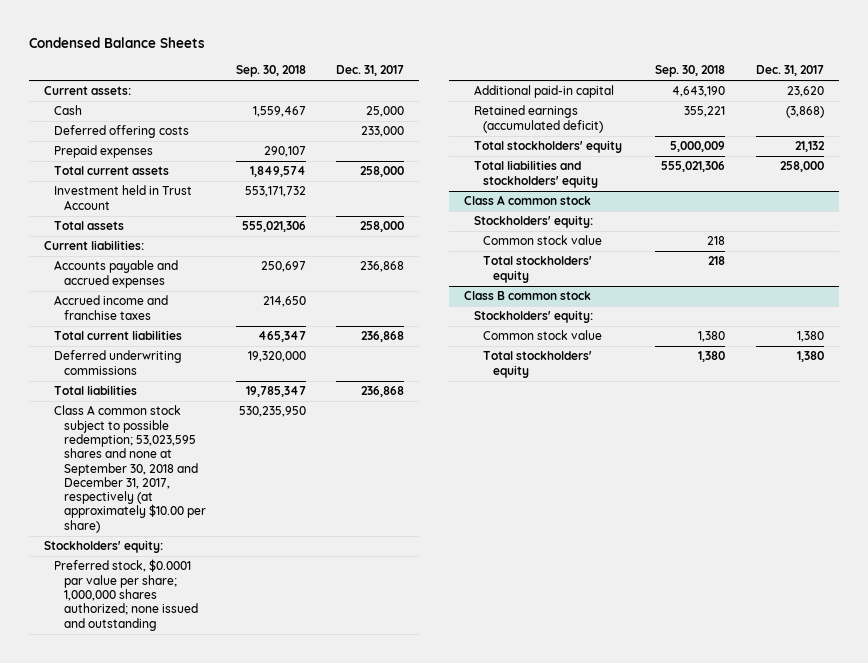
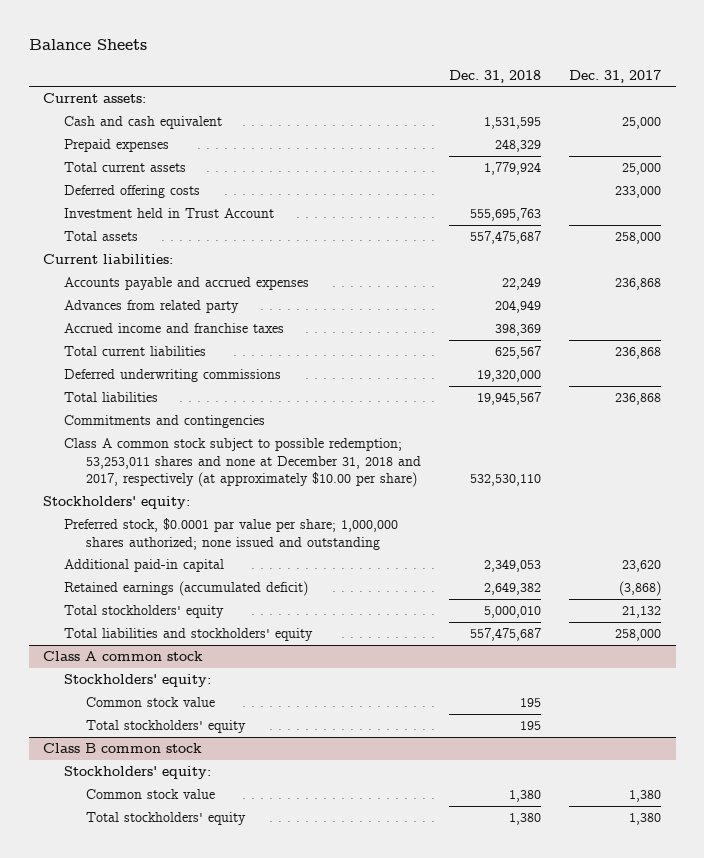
[29,36,206,48] Condensed Balance Sheets -> [28,38,147,50] Balance Sheets
[235,65,306,78] Sep. 30, 2018 -> none
none -> [449,69,542,83] Dec. 31, 2018
[53,105,82,116] Cash -> [64,116,223,130] Cash and cash equivalent
[359,166,404,178] 258,000 -> [622,163,662,176] 25,000
[53,125,189,139] Deferred offering costs -> [64,185,201,199] Deferred offering costs
none -> [64,300,240,314] Advances from related party
none -> [64,415,266,429] Commitments and contingencies
[53,405,206,533] Class A common stock subject to possible redemption; 53,023,595 shares and none at September 30, 2018 and December 31, 2017, respectively (at approximately $10.00 per share) -> [64,438,421,488] Class A common stock subject to possible redemption; 53,253,011 shares and none at December 31, 2018 and 2017, respectively (at approximately $10.00 per share)

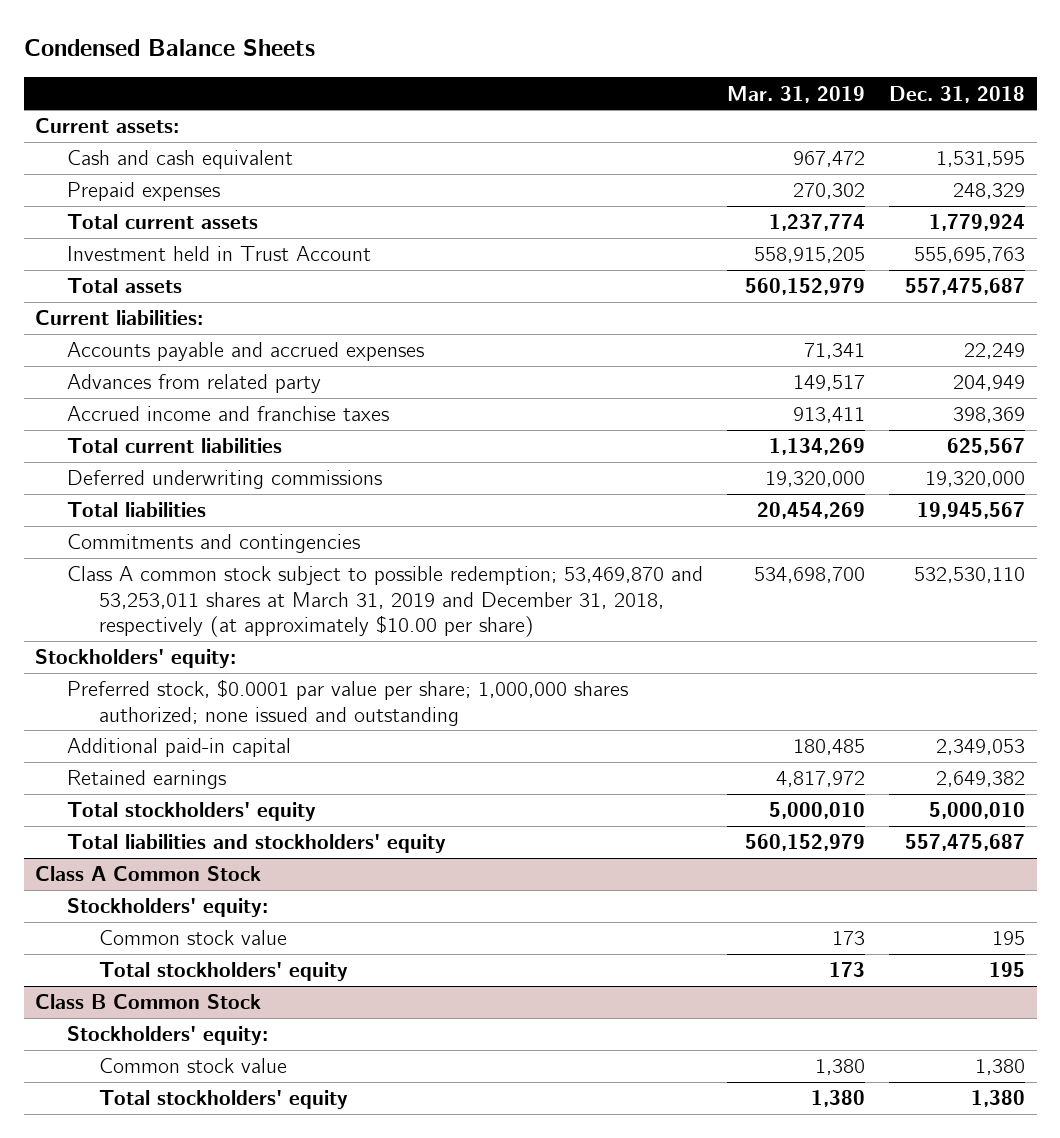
[28,38,147,50] Balance Sheets -> [23,39,315,57] Condensed Balance Sheets
[569,69,662,83] Dec. 31, 2017 -> none
none -> [727,85,866,103] Mar. 31, 2019
[64,185,201,199] Deferred offering costs -> none
[64,438,421,488] Class A common stock subject to possible redemption; 53,253,011 shares and none at December 31, 2018 and 2017, respectively (at approximately $10.00 per share) -> [67,566,704,638] Class A common stock subject to possible redemption; 53,469,870 and 53,253,011 shares at March 31, 2019 and December 31, 2018, respectively (at approximately $10.00 per share)
[64,581,309,597] Retained earnings (accumulated deficit) -> [67,770,227,790] Retained earnings
[43,651,204,662] Class A common stock -> [35,866,262,882] Class A Common Stock
[43,743,203,754] Class B common stock -> [35,994,262,1010] Class B Common Stock

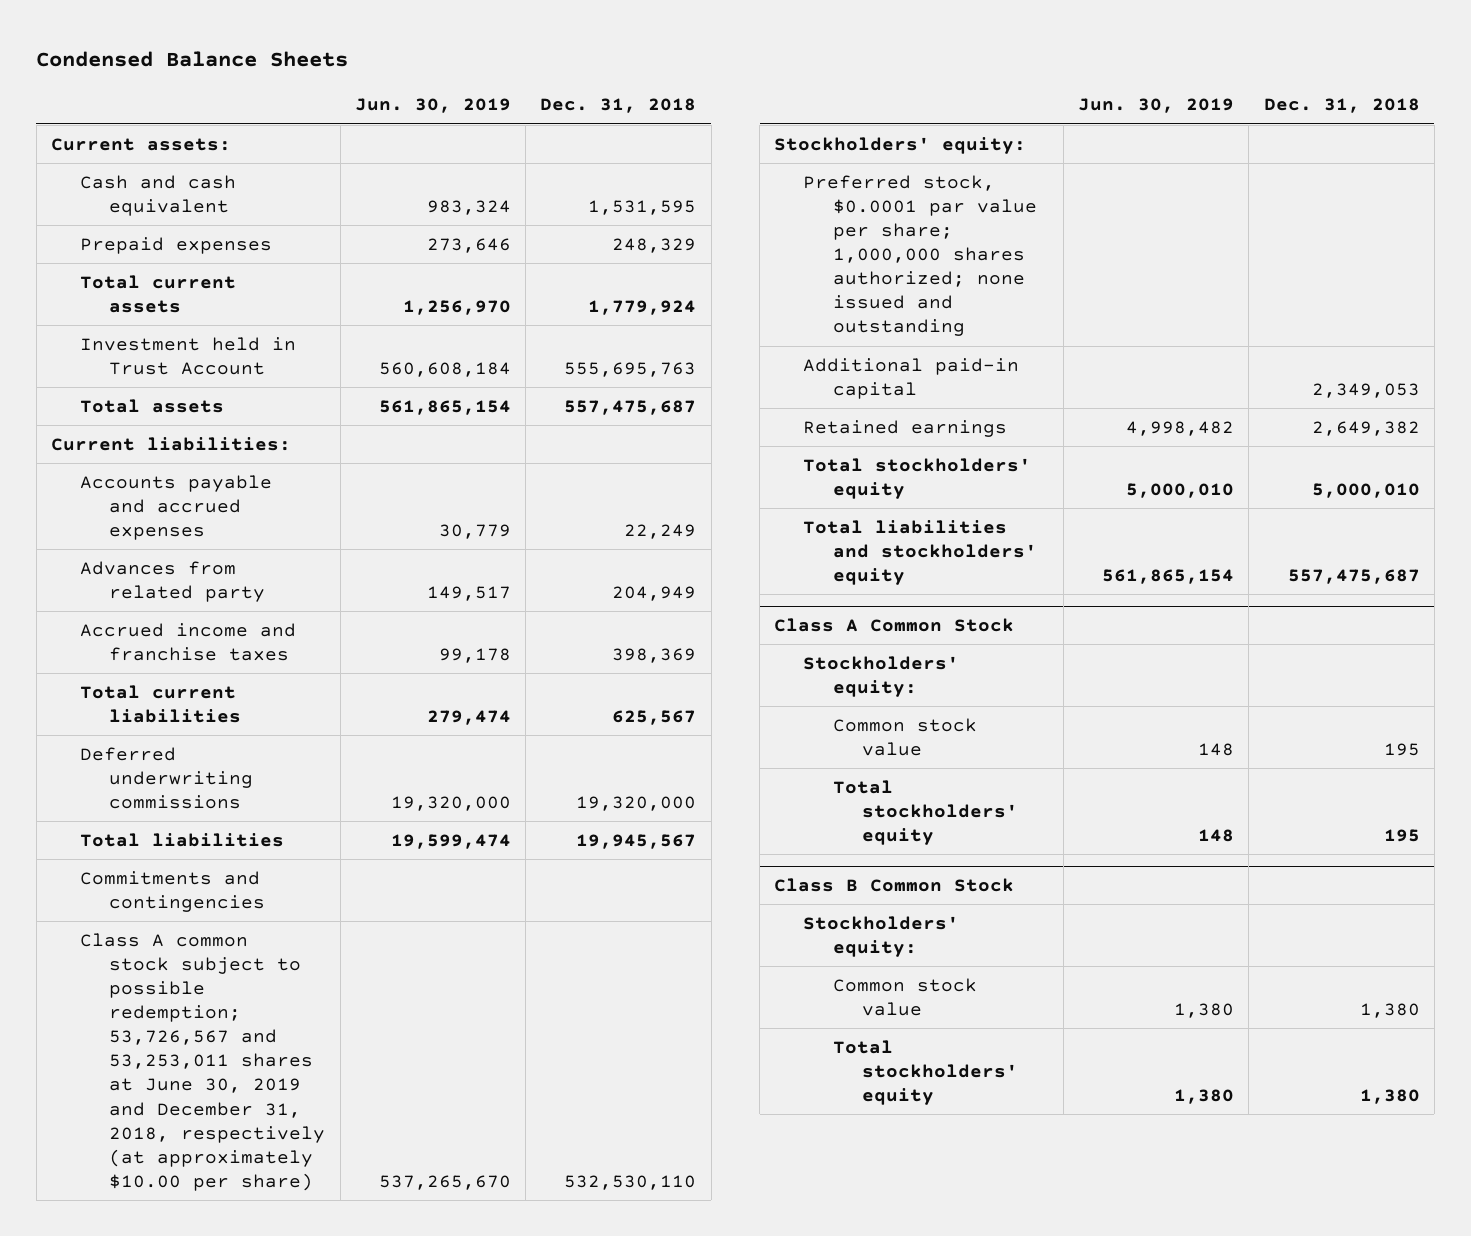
[727,85,866,103] Mar. 31, 2019 -> none
none -> [354,98,511,114] Jun. 30, 2019
[67,566,704,638] Class A common stock subject to possible redemption; 53,469,870 and 53,253,011 shares at March 31, 2019 and December 31, 2018, respectively (at approximately $10.00 per share) -> [80,932,326,1191] Class A common stock subject to possible redemption; 53,726,567 and 53,253,011 shares at June 30, 2019 and December 31, 2018, respectively (at approximately $10.00 per share)

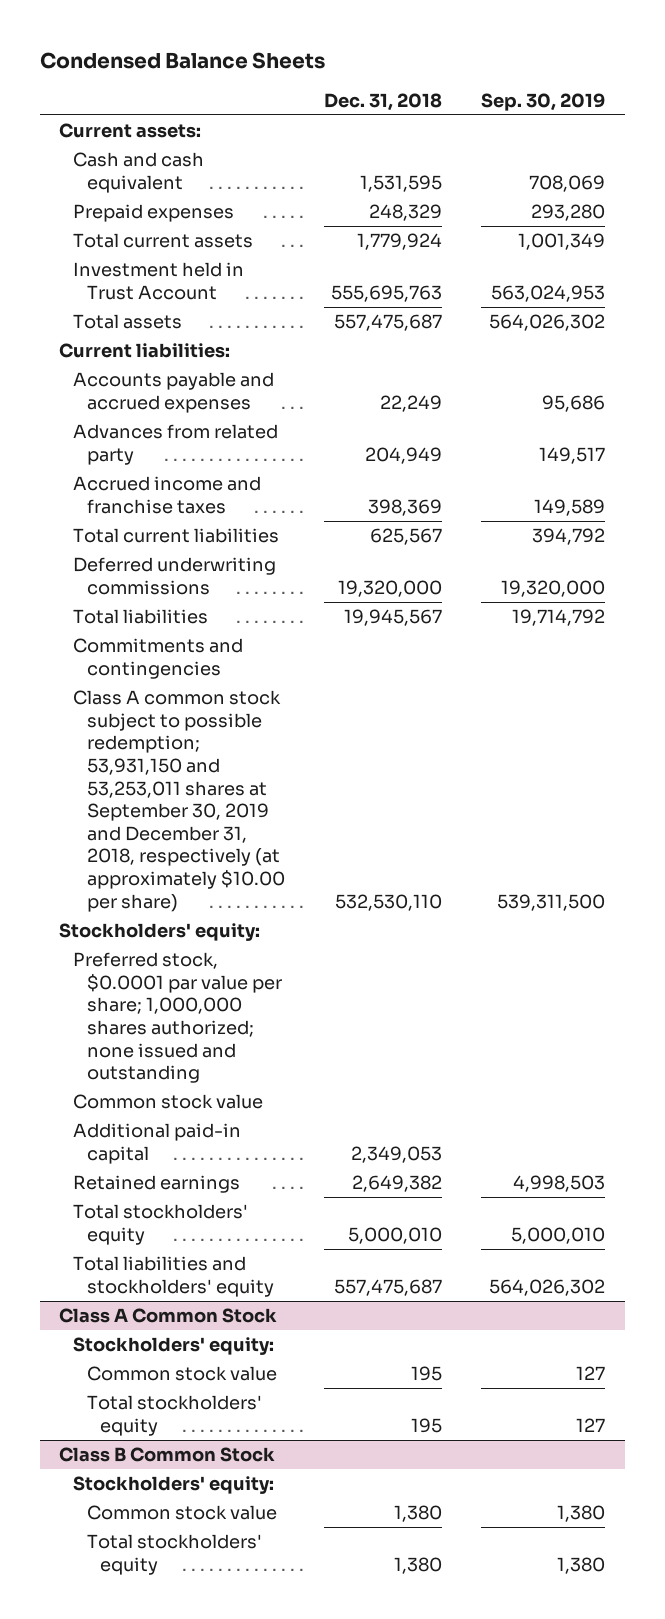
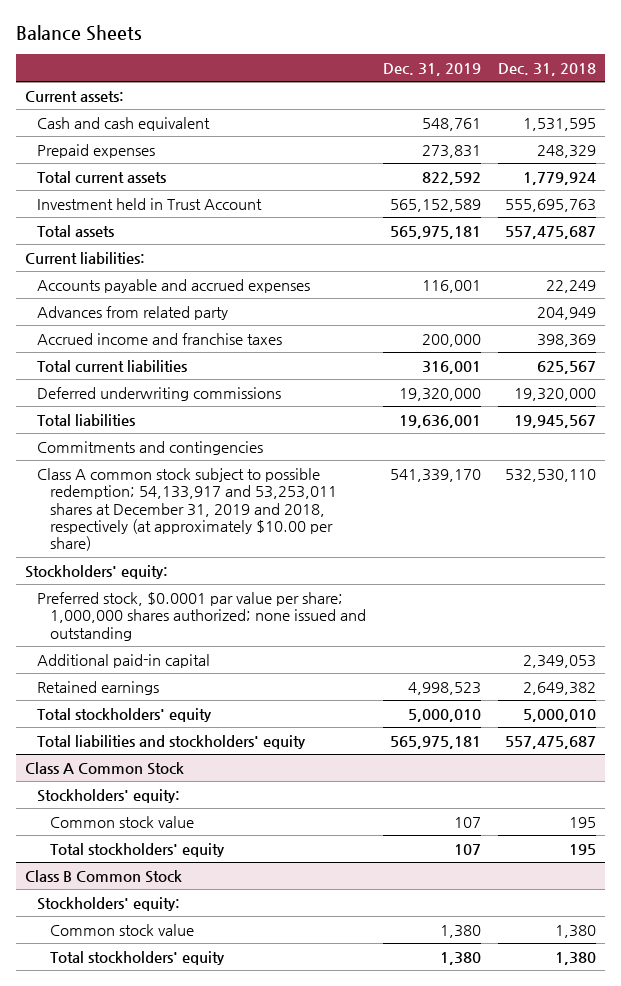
[39,51,325,69] Condensed Balance Sheets -> [16,25,143,42] Balance Sheets
[481,92,606,111] Sep. 30, 2019 -> none
none -> [383,63,482,77] Dec. 31, 2019
[73,690,285,912] Class A common stock subject to possible redemption; 53,931,150 and 53,253,011 shares at September 30, 2019 and December 31, 2018, respectively (at approximately $10.00 per share) -> [37,467,338,552] Class A common stock subject to possible redemption; 54,133,917 and 53,253,011 shares at December 31, 2019 and 2018, respectively (at approximately $10.00 per share)
[73,1094,264,1110] Common stock value -> none

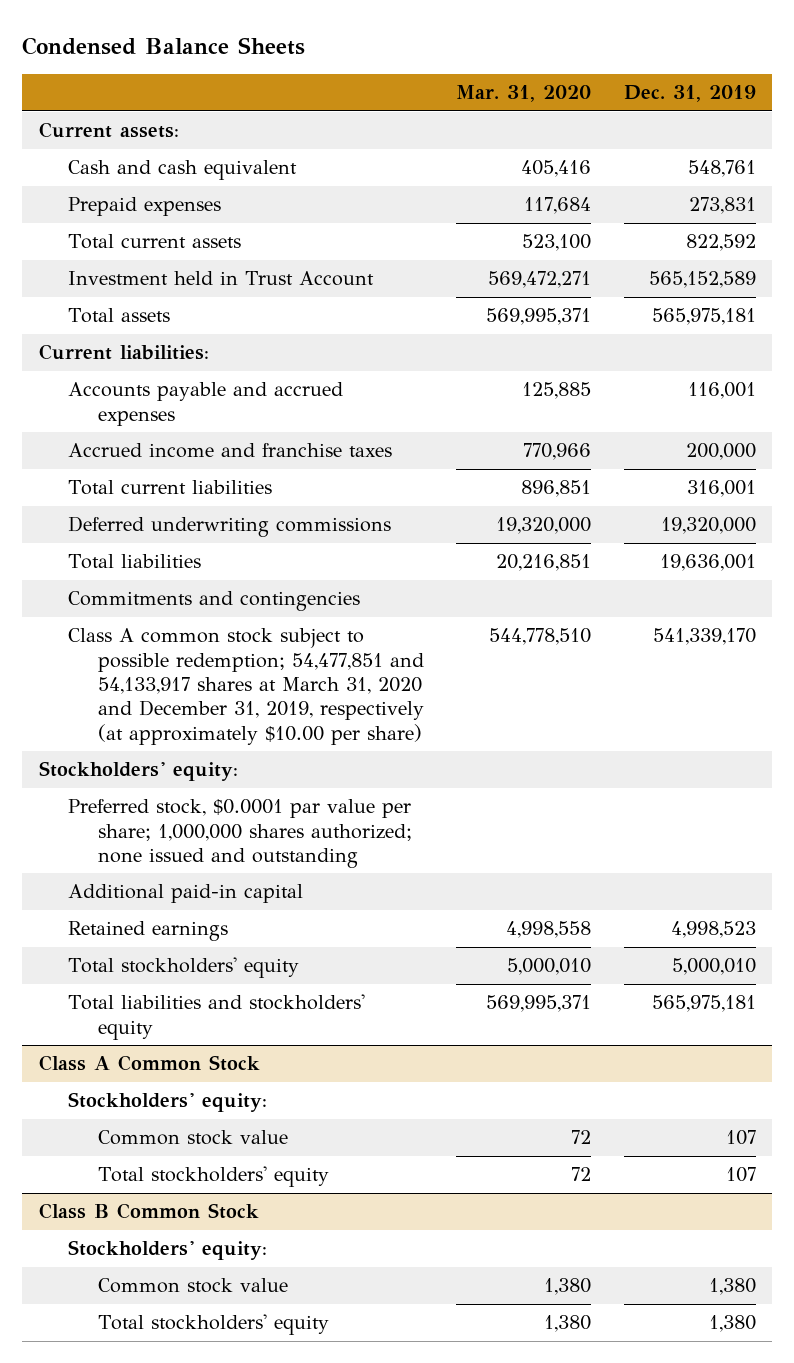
[16,25,143,42] Balance Sheets -> [22,36,306,55] Condensed Balance Sheets
[498,63,597,77] Dec. 31, 2018 -> none
none -> [456,85,592,103] Mar. 31, 2020
[37,305,229,320] Advances from related party -> none
[37,467,338,552] Class A common stock subject to possible redemption; 54,133,917 and 53,253,011 shares at December 31, 2019 and 2018, respectively (at approximately $10.00 per share) -> [68,628,424,745] Class A common stock subject to possible redemption; 54,477,851 and 54,133,917 shares at March 31, 2020 and December 31, 2019, respectively (at approximately $10.00 per share)

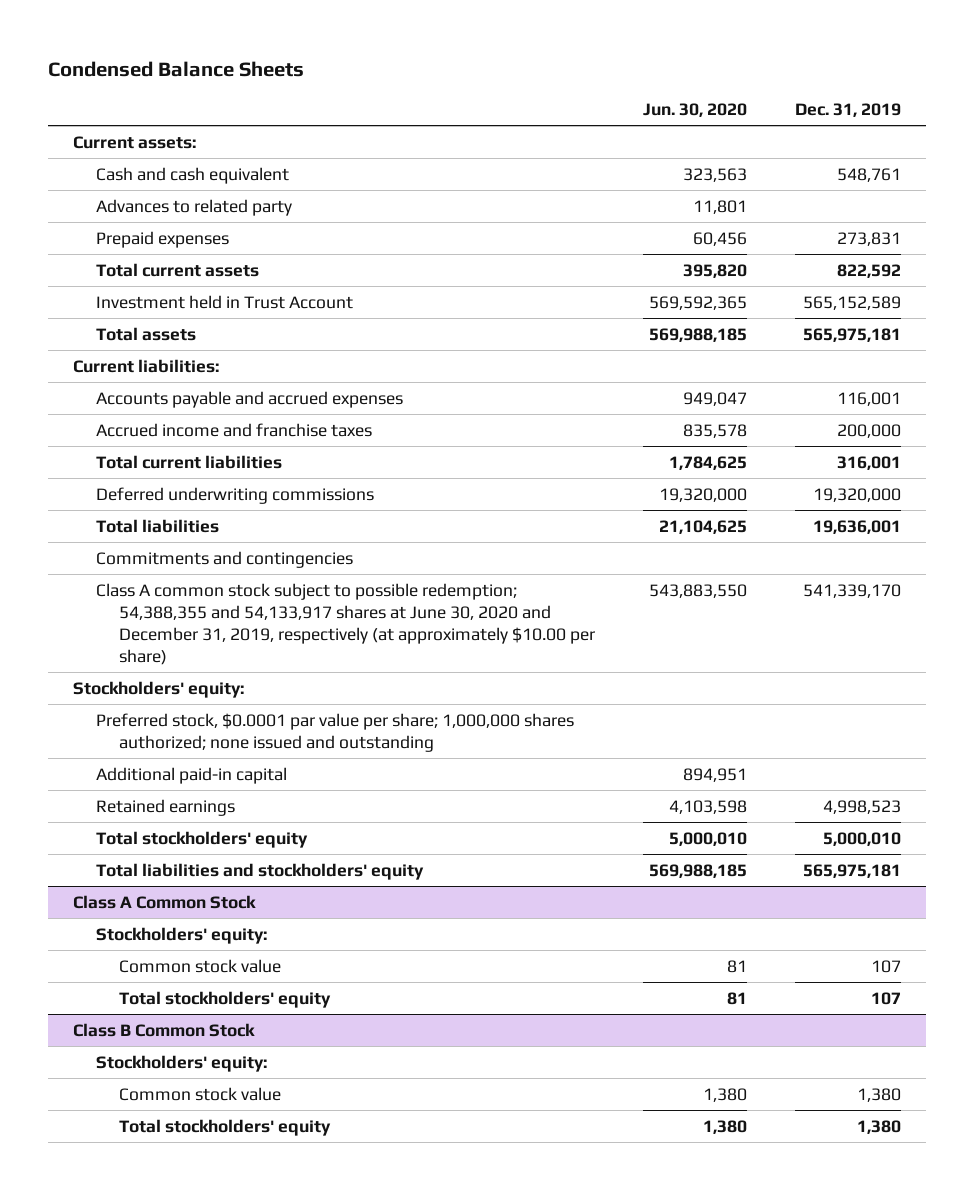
[456,85,592,103] Mar. 31, 2020 -> none
none -> [643,103,748,118] Jun. 30, 2020
none -> [95,198,292,216] Advances to related party
[68,628,424,745] Class A common stock subject to possible redemption; 54,477,851 and 54,133,917 shares at March 31, 2020 and December 31, 2019, respectively (at approximately $10.00 per share) -> [95,582,595,666] Class A common stock subject to possible redemption; 54,388,355 and 54,133,917 shares at June 30, 2020 and December 31, 2019, respectively (at approximately $10.00 per share)

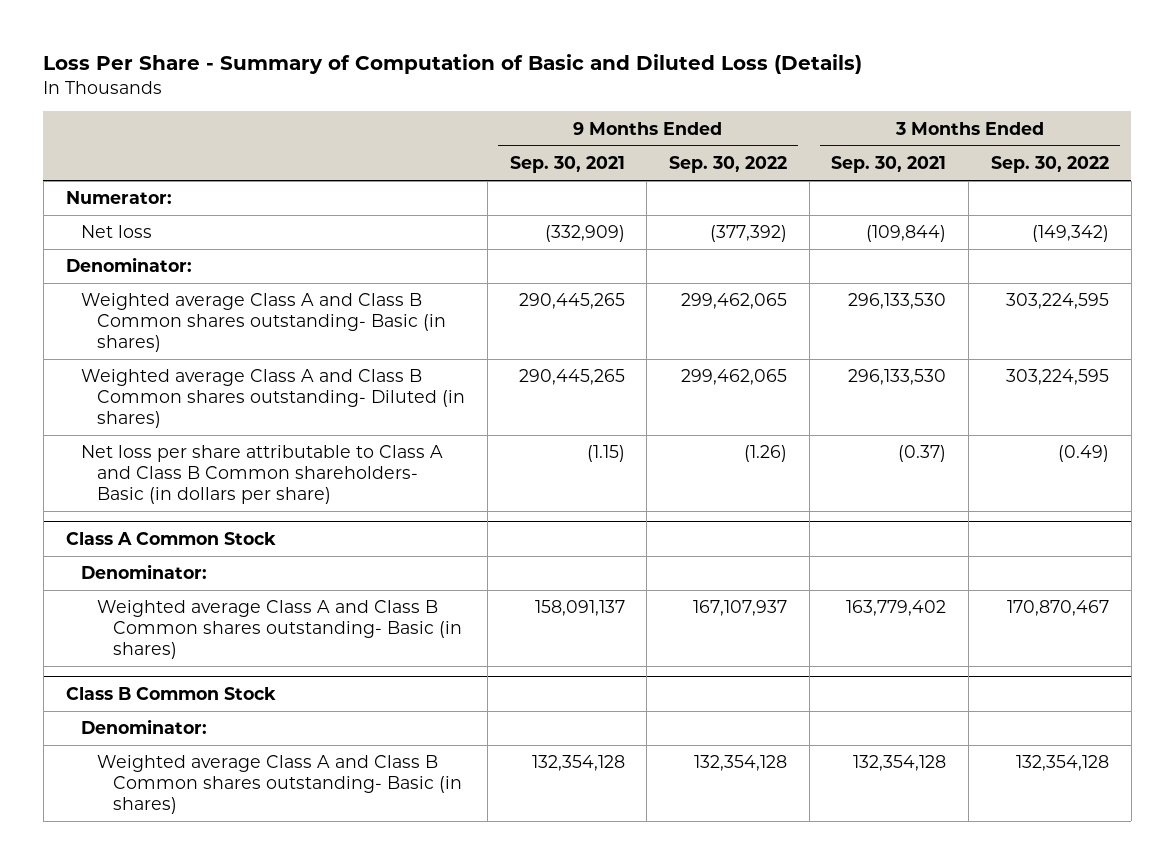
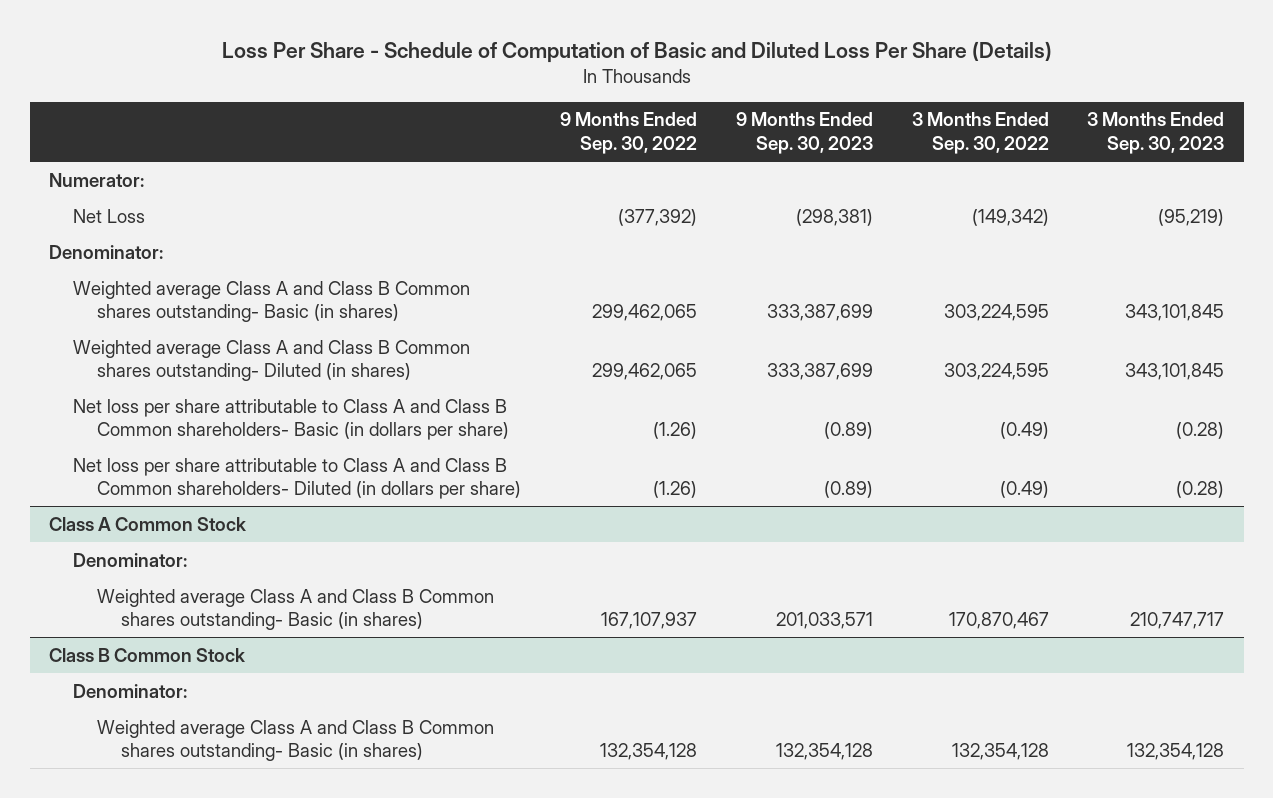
[43,54,863,75] Loss Per Share - Summary of Computation of Basic and Diluted Loss (Details) -> [221,41,1052,64] Loss Per Share - Schedule of Computation of Basic and Diluted Loss Per Share (Details)
[509,156,625,174] Sep. 30, 2021 -> none
[831,156,947,174] Sep. 30, 2021 -> none
none -> [735,112,873,155] 9 Months Ended Sep. 30, 2023
none -> [1087,112,1225,155] 3 Months Ended Sep. 30, 2023
[81,225,153,239] Net loss -> [73,208,146,223] Net Loss
none -> [73,457,522,500] Net loss per share attributable to Class A and Class B Common shareholders- Diluted (in dollars per share)

